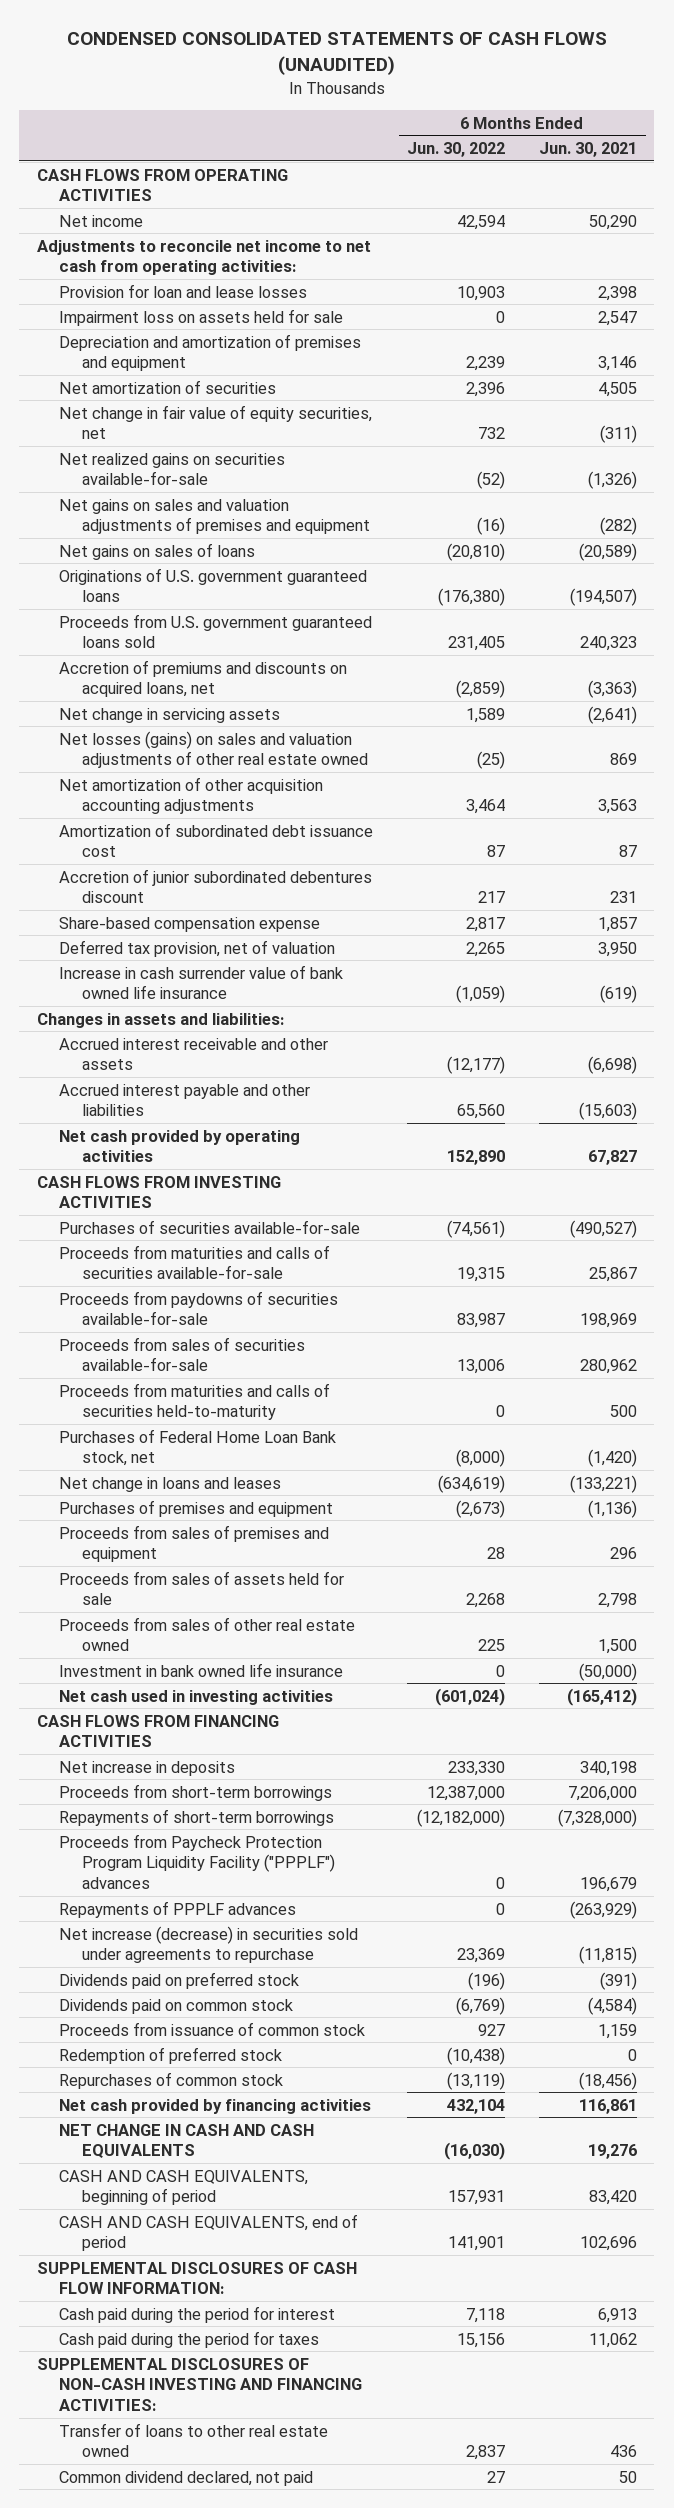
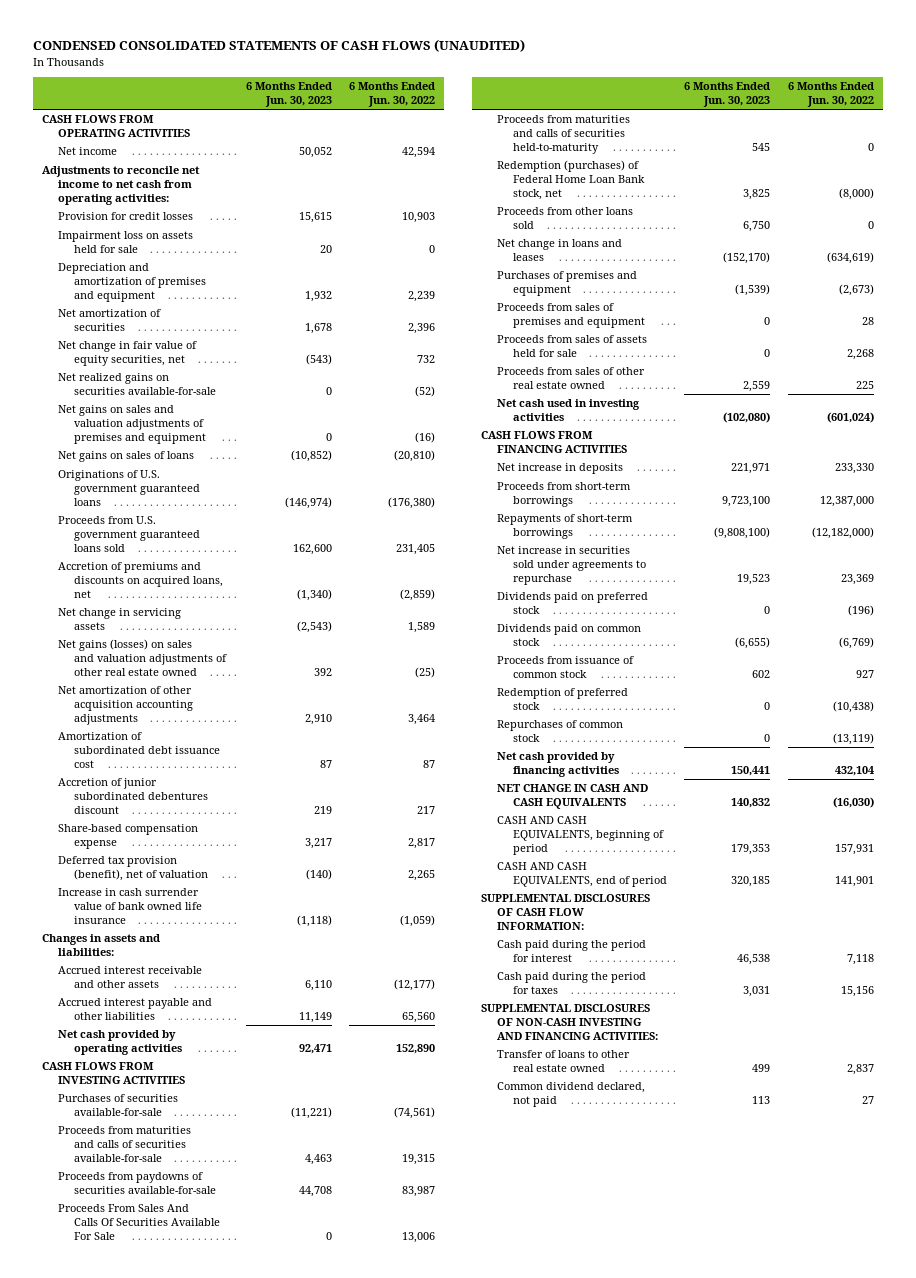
[539,141,638,157] Jun. 30, 2021 -> none
none -> [245,81,332,107] 6 Months Ended Jun. 30, 2023
[59,283,308,298] Provision for loan and lease losses -> [57,212,193,221] Provision for credit losses
[59,730,368,769] Net losses (gains) on sales and valuation adjustments of other real estate owned -> [57,639,227,677] Net gains (losses) on sales and valuation adjustments of other real estate owned
[59,939,336,957] Deferred tax provision, net of valuation -> [57,856,208,882] Deferred tax provision (benefit), net of valuation
[59,1336,306,1372] Proceeds from sales of securities available-for-sale -> [57,1204,220,1241] Proceeds From Sales And Calls Of Securities Available For Sale
[59,1428,337,1467] Purchases of Federal Home Loan Bank stock, net -> [496,160,645,201] Redemption (purchases) of Federal Home Loan Bank stock, net
none -> [496,207,633,230] Proceeds from other loans sold
[59,1662,344,1677] Investment in bank owned life insurance -> none
[59,1833,335,1889] Proceeds from Paycheck Protection Program Liquidity Facility ("PPPLF") advances -> none
[59,1900,297,1918] Repayments of PPPLF advances -> none
[59,1925,359,1964] Net increase (decrease) in securities sold under agreements to repurchase -> [496,546,646,586] Net increase in securities sold under agreements to repurchase

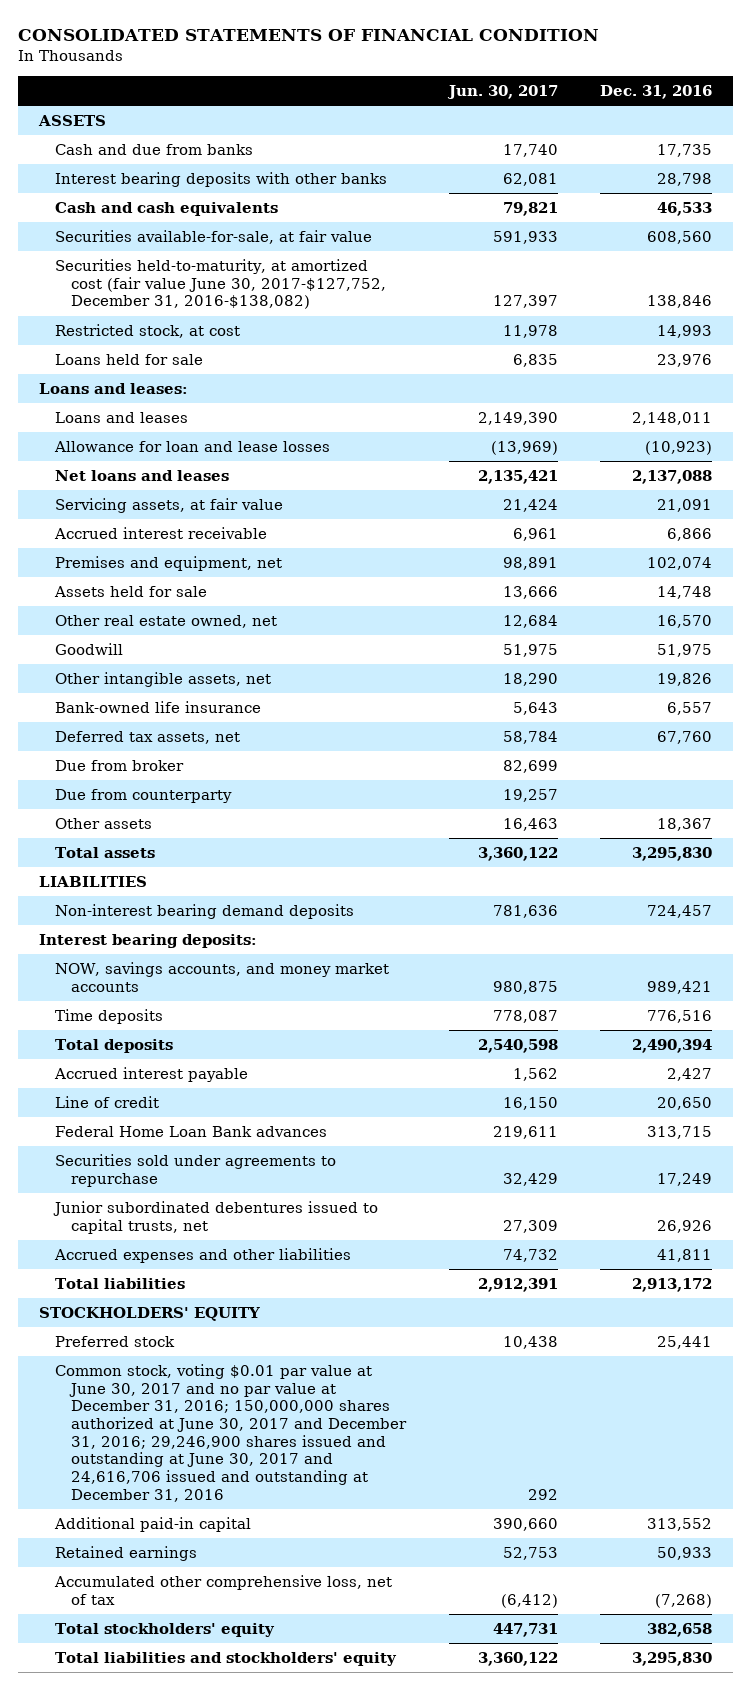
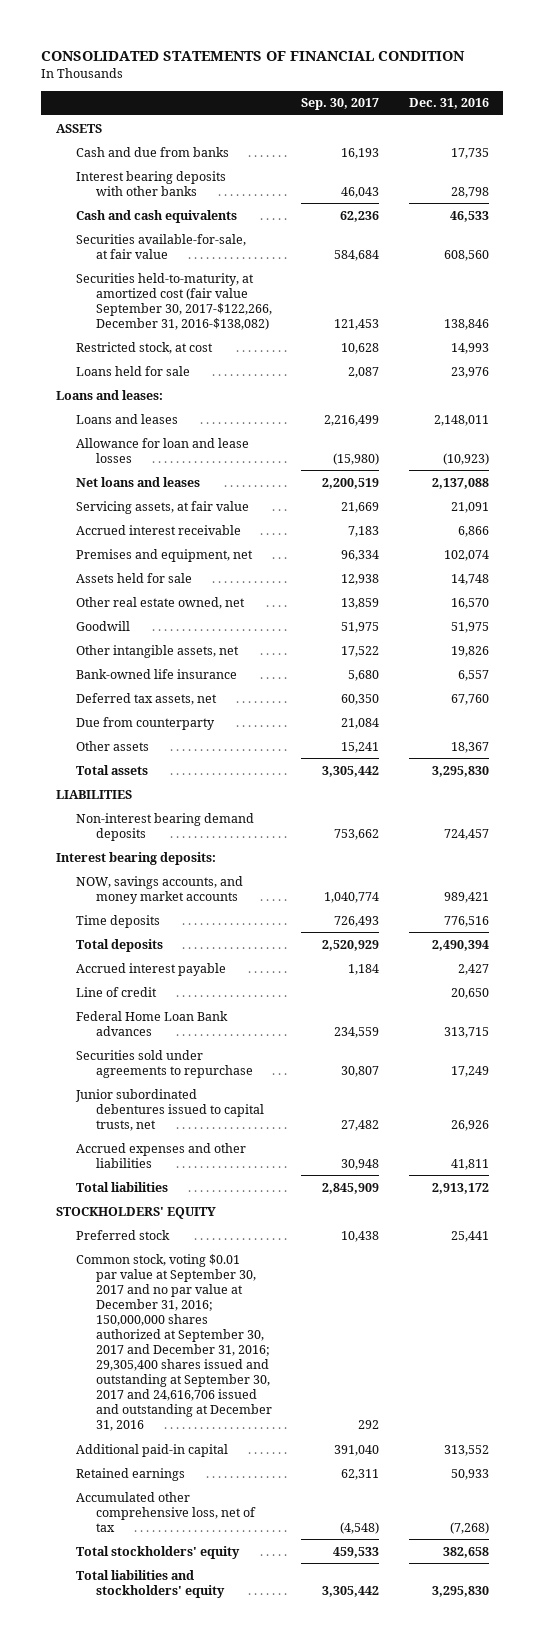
[446,84,558,99] Jun. 30, 2017 -> none
none -> [301,98,380,111] Sep. 30, 2017
[54,259,387,310] Securities held-to-maturity, at amortized cost (fair value June 30, 2017-$127,752, December 31, 2016-$138,082) -> [76,272,273,330] Securities held-to-maturity, at amortized cost (fair value September 30, 2017-$122,266, December 31, 2016-$138,082)
[54,760,184,772] Due from broker -> none
[54,1364,408,1502] Common stock, voting $0.01 par value at June 30, 2017 and no par value at December 31, 2016; 150,000,000 shares authorized at June 30, 2017 and December 31, 2016; 29,246,900 shares issued and outstanding at June 30, 2017 and 24,616,706 issued and outstanding at December 31, 2016 -> [76,1253,273,1432] Common stock, voting $0.01 par value at September 30, 2017 and no par value at December 31, 2016; 150,000,000 shares authorized at September 30, 2017 and December 31, 2016; 29,305,400 shares issued and outstanding at September 30, 2017 and 24,616,706 issued and outstanding at December 31, 2016

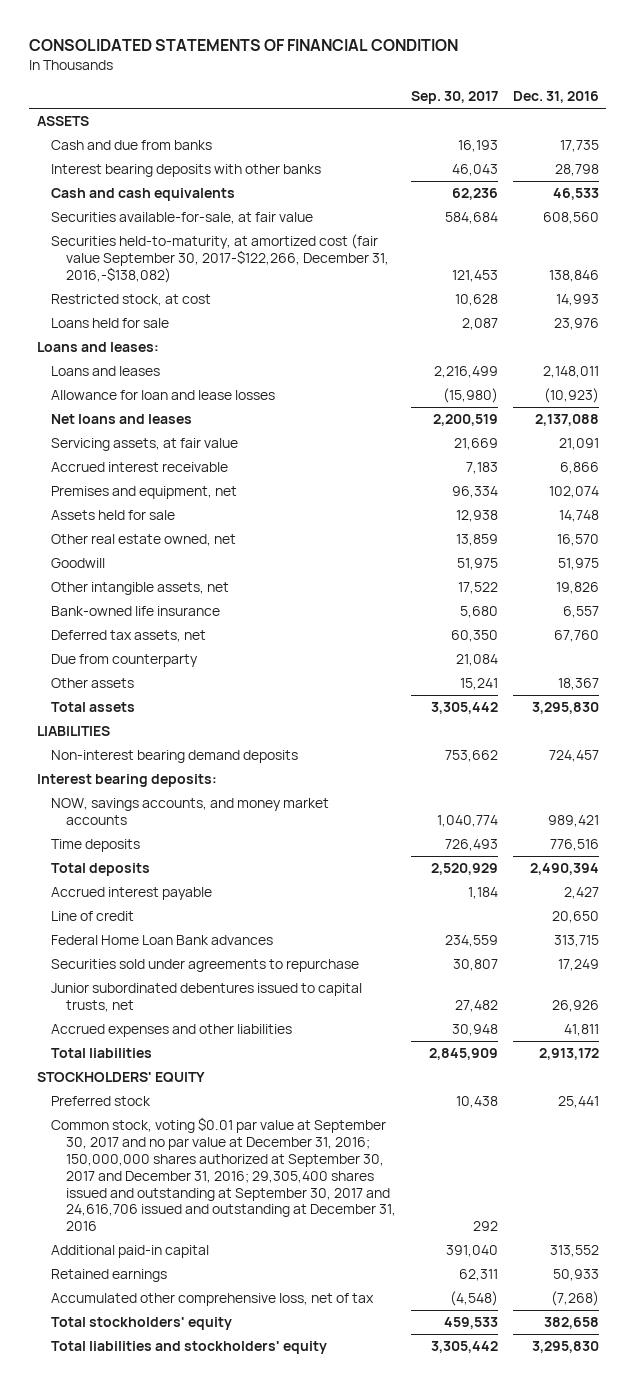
[76,272,273,330] Securities held-to-maturity, at amortized cost (fair value September 30, 2017-$122,266, December 31, 2016-$138,082) -> [51,234,389,283] Securities held-to-maturity, at amortized cost (fair value September 30, 2017-$122,266, December 31, 2016,-$138,082)

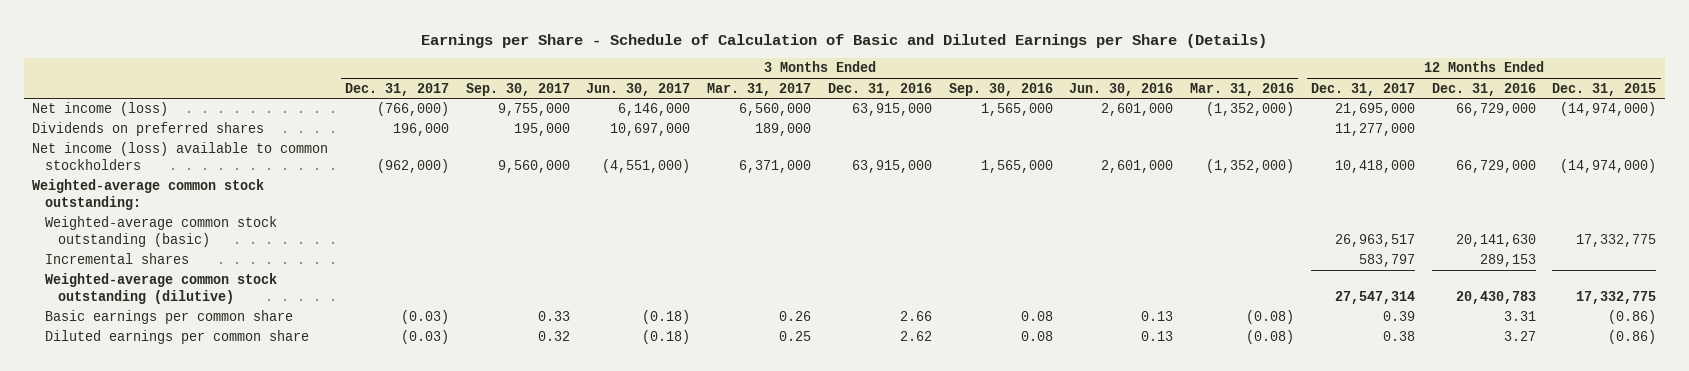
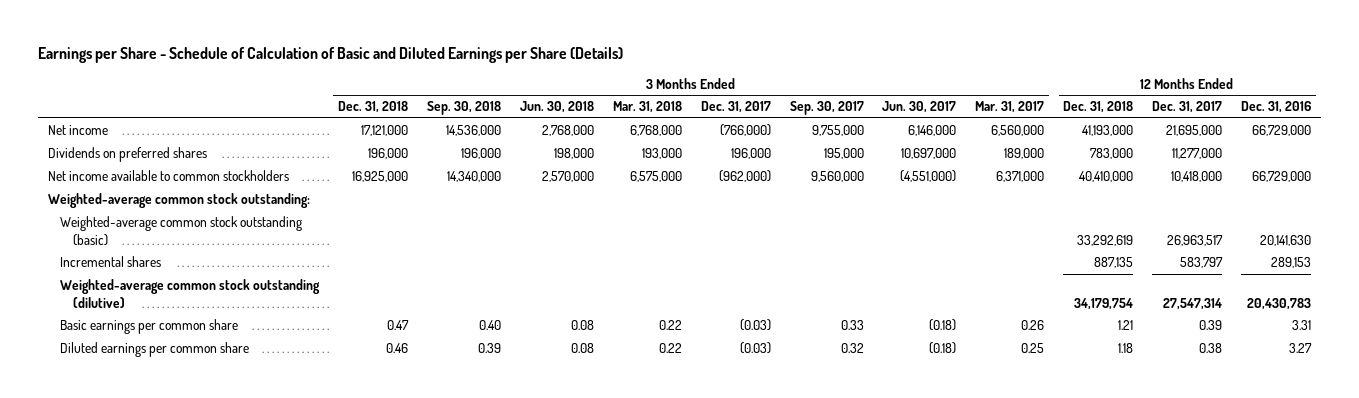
[827,82,932,96] Dec. 31, 2016 -> none
[948,82,1053,96] Sep. 30, 2016 -> none
[1069,82,1174,96] Jun. 30, 2016 -> none
[1190,82,1295,96] Mar. 31, 2016 -> none
[1552,82,1657,96] Dec. 31, 2015 -> none
none -> [337,101,408,114] Dec. 31, 2018
none -> [426,101,501,116] Sep. 30, 2018
none -> [519,101,594,114] Jun. 30, 2018
none -> [612,101,682,114] Mar. 31, 2018
none -> [1063,101,1134,114] Dec. 31, 2018
[32,102,169,117] Net income (loss) -> [47,125,108,136] Net income
[32,142,329,171] Net income (loss) available to common stockholders -> [47,170,289,182] Net income available to common stockholders

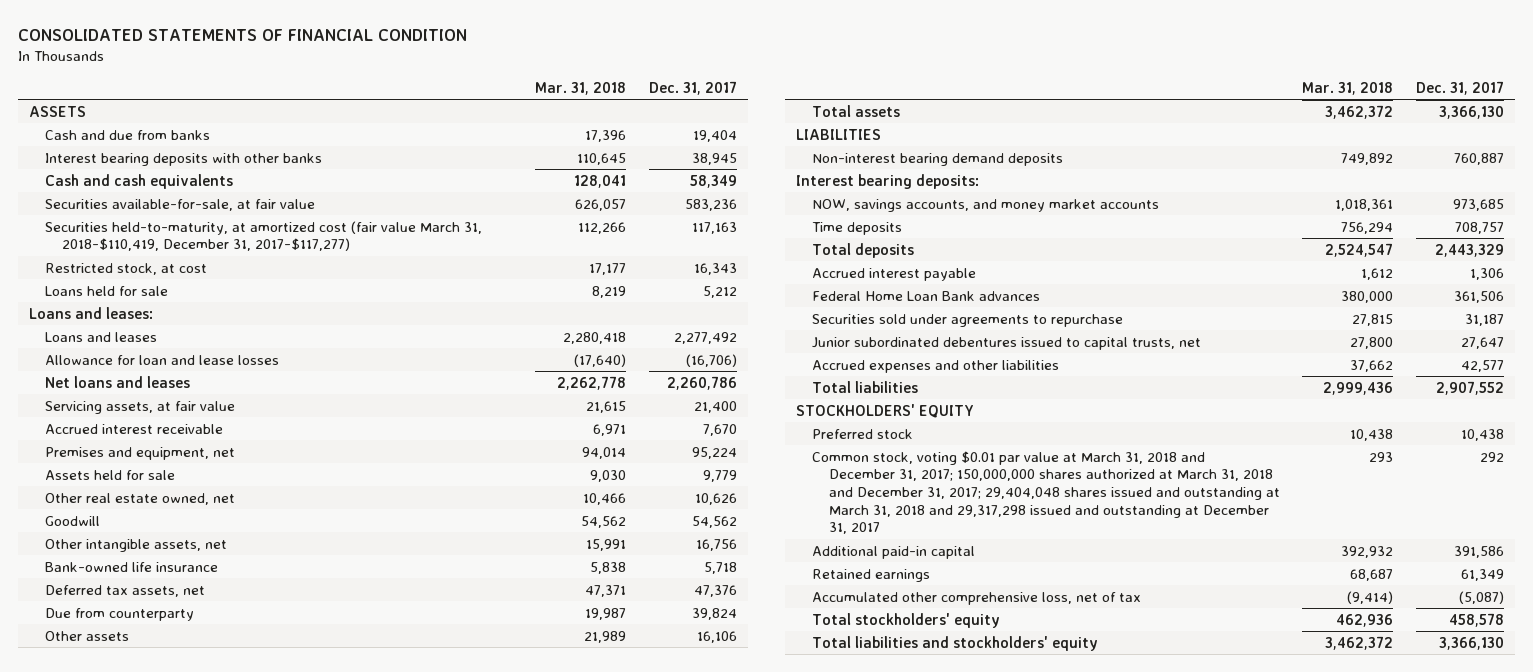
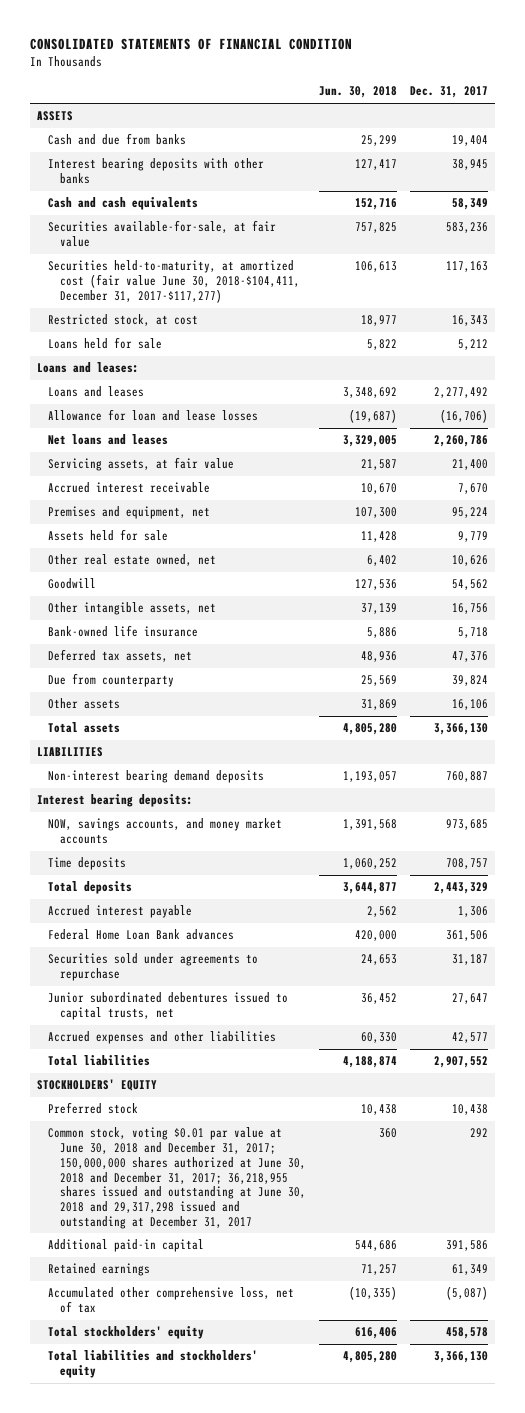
[535,81,627,95] Mar. 31, 2018 -> none
none -> [319,86,398,99] Jun. 30, 2018
[45,220,483,252] Securities held-to-maturity, at amortized cost (fair value March 31, 2018-$110,419, December 31, 2017-$117,277) -> [48,260,300,303] Securities held-to-maturity, at amortized cost (fair value June 30, 2018-$104,411, December 31, 2017-$117,277)
[812,450,1280,535] Common stock, voting $0.01 par value at March 31, 2018 and December 31, 2017; 150,000,000 shares authorized at March 31, 2018 and December 31, 2017; 29,404,048 shares issued and outstanding at March 31, 2018 and 29,317,298 issued and outstanding at December 31, 2017 -> [48,1127,306,1229] Common stock, voting $0.01 par value at June 30, 2018 and December 31, 2017; 150,000,000 shares authorized at June 30, 2018 and December 31, 2017; 36,218,955 shares issued and outstanding at June 30, 2018 and 29,317,298 issued and outstanding at December 31, 2017

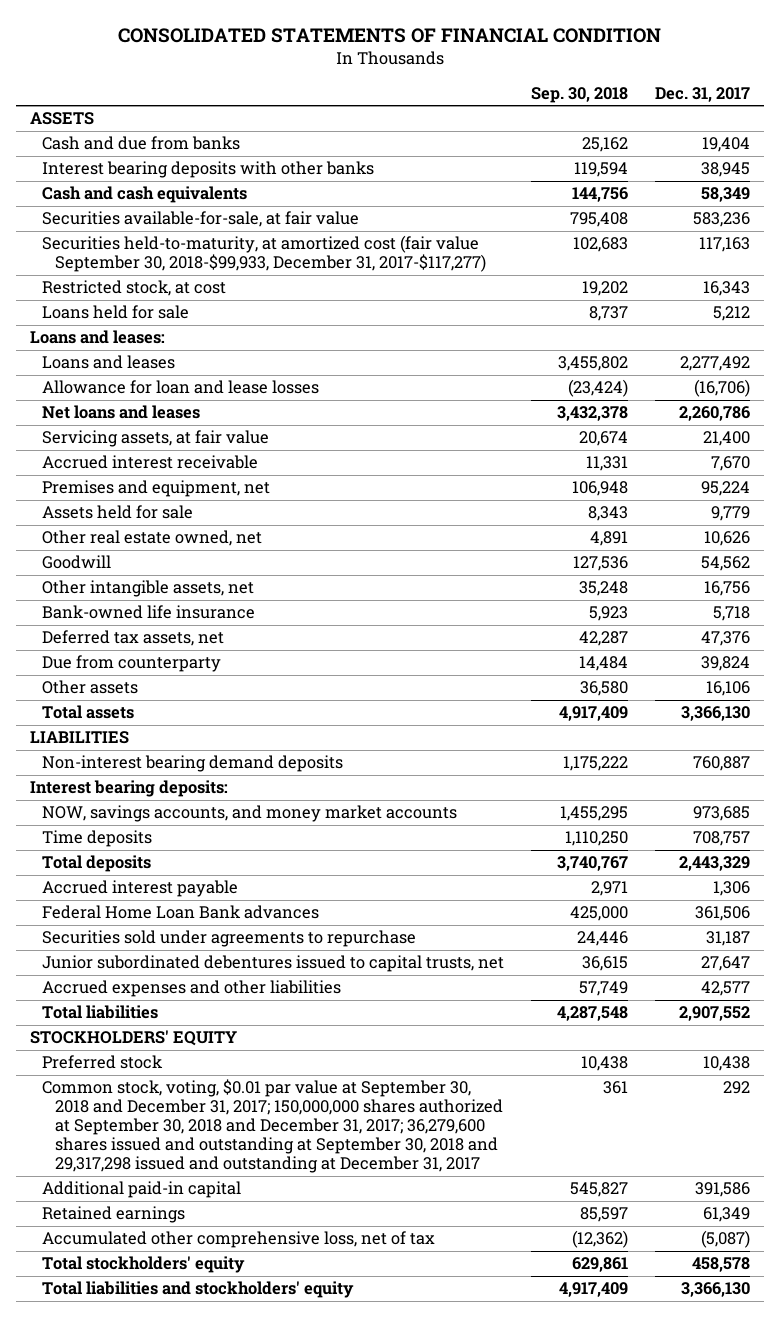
[319,86,398,99] Jun. 30, 2018 -> none
none -> [531,86,629,103] Sep. 30, 2018
[48,260,300,303] Securities held-to-maturity, at amortized cost (fair value June 30, 2018-$104,411, December 31, 2017-$117,277) -> [42,235,487,273] Securities held-to-maturity, at amortized cost (fair value September 30, 2018-$99,933, December 31, 2017-$117,277)
[48,1127,306,1229] Common stock, voting $0.01 par value at June 30, 2018 and December 31, 2017; 150,000,000 shares authorized at June 30, 2018 and December 31, 2017; 36,218,955 shares issued and outstanding at June 30, 2018 and 29,317,298 issued and outstanding at December 31, 2017 -> [42,1079,504,1174] Common stock, voting, $0.01 par value at September 30, 2018 and December 31, 2017; 150,000,000 shares authorized at September 30, 2018 and December 31, 2017; 36,279,600 shares issued and outstanding at September 30, 2018 and 29,317,298 issued and outstanding at December 31, 2017

